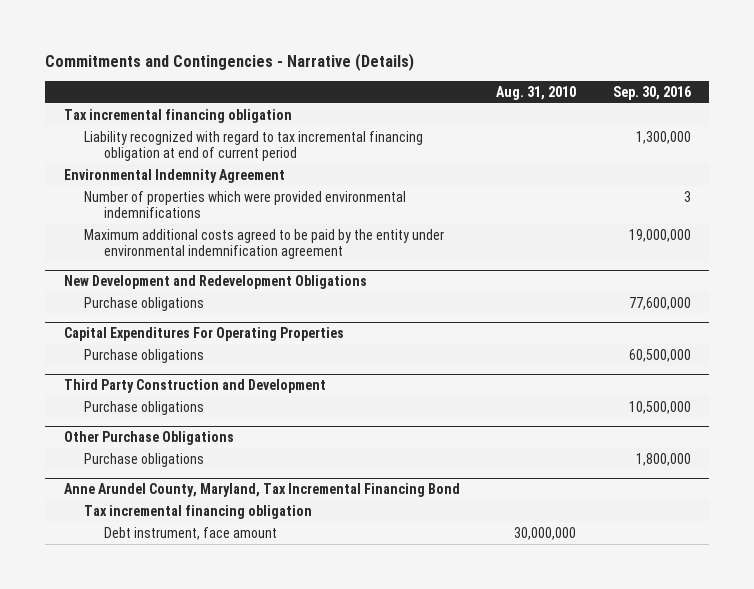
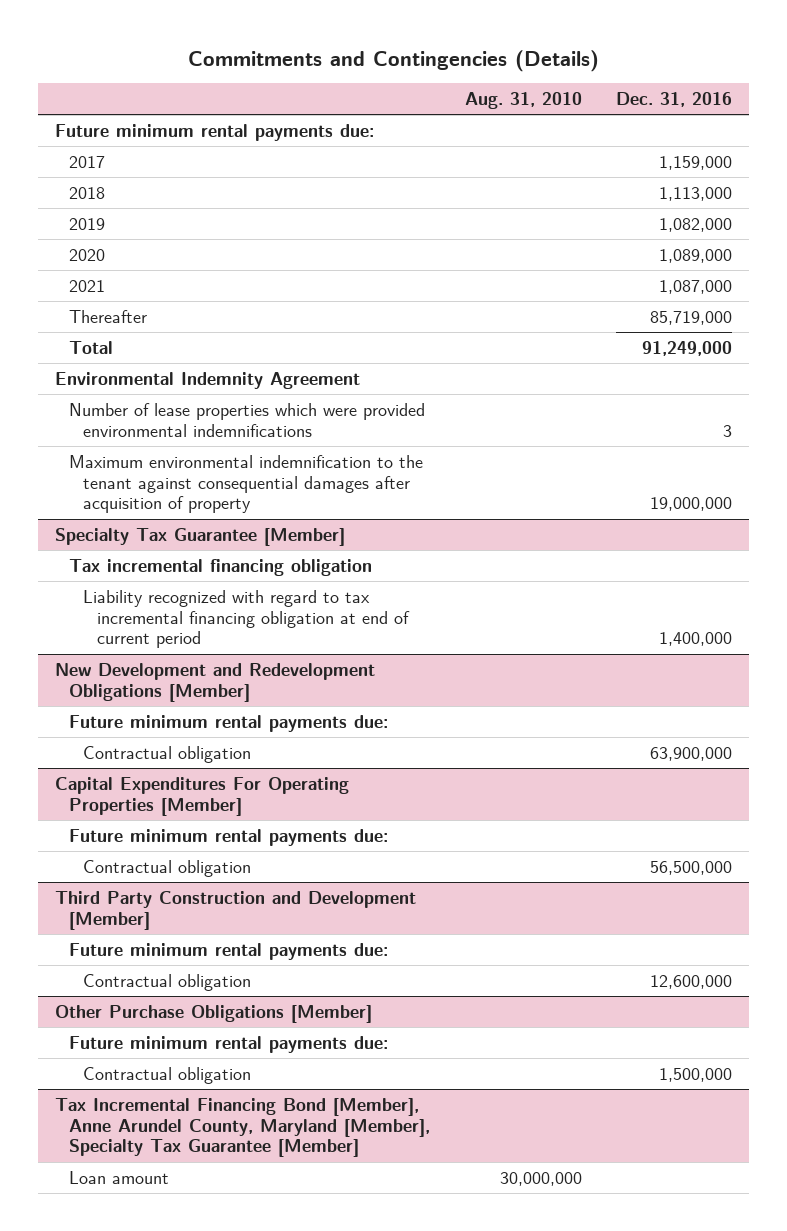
[45,52,415,71] Commitments and Contingencies - Narrative (Details) -> [187,49,599,72] Commitments and Contingencies (Details)
[612,85,691,100] Sep. 30, 2016 -> none
none -> [616,92,733,108] Dec. 31, 2016
[63,108,292,123] Tax incremental financing obligation -> none
[83,130,423,162] Liability recognized with regard to tax incremental financing obligation at end of current period -> none
none -> [54,123,374,141] Future minimum rental payments due:
none -> [69,155,106,168] 2017
none -> [69,186,106,199] 2018
none -> [69,217,106,230] 2019
none -> [69,248,106,261] 2020
none -> [69,279,106,292] 2021
none -> [69,309,148,323] Thereafter
none -> [69,340,114,354] Total
[83,504,312,519] Tax incremental financing obligation -> none
[83,190,406,219] Number of properties which were provided environmental indemnifications -> [69,402,426,437] Number of lease properties which were provided environmental indemnifications
[83,228,444,260] Maximum additional costs agreed to be paid by the entity under environmental indemnification agreement -> [69,454,424,514] Maximum environmental indemnification to the tenant against consequential damages after acquisition of property
none -> [54,527,345,546] Specialty Tax Guarantee [Member]
none -> [69,558,373,576] Tax incremental financing obligation
none -> [83,589,411,649] Liability recognized with regard to tax incremental financing obligation at end of current period
[63,275,367,290] New Development and Redevelopment Obligations -> [54,662,375,702] New Development and Redevelopment Obligations [Member]
none -> [69,714,389,732] Future minimum rental payments due:
[83,296,204,311] Purchase obligations -> [83,745,252,763] Contractual obligation
[63,327,344,342] Capital Expenditures For Operating Properties -> [54,776,349,816] Capital Expenditures For Operating Properties [Member]
none -> [69,828,389,846] Future minimum rental payments due:
[83,348,204,363] Purchase obligations -> [83,859,252,877] Contractual obligation
[63,379,326,394] Third Party Construction and Development -> [54,890,416,930] Third Party Construction and Development [Member]
none -> [69,942,389,960] Future minimum rental payments due:
[83,400,204,415] Purchase obligations -> [83,973,252,991] Contractual obligation
[63,431,234,446] Other Purchase Obligations -> [54,1004,372,1023] Other Purchase Obligations [Member]
none -> [69,1035,389,1053] Future minimum rental payments due:
[83,452,204,467] Purchase obligations -> [83,1066,252,1084] Contractual obligation
[63,483,460,498] Anne Arundel County, Maryland, Tax Incremental Financing Bond -> [54,1097,431,1158] Tax Incremental Financing Bond [Member], Anne Arundel County, Maryland [Member], Specialty Tax Guarantee [Member]
[104,526,278,540] Debt instrument, face amount -> [69,1170,170,1184] Loan amount

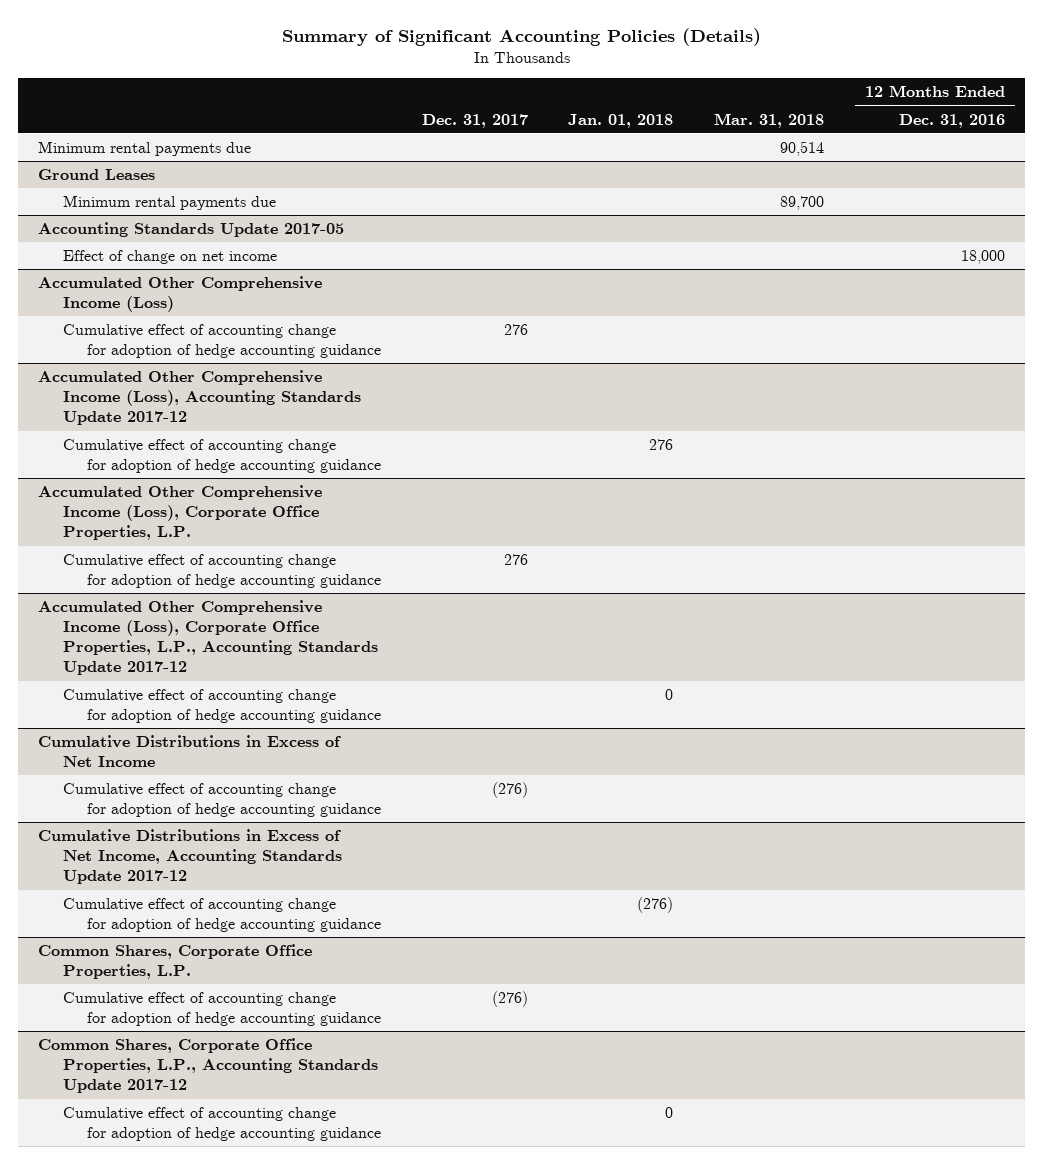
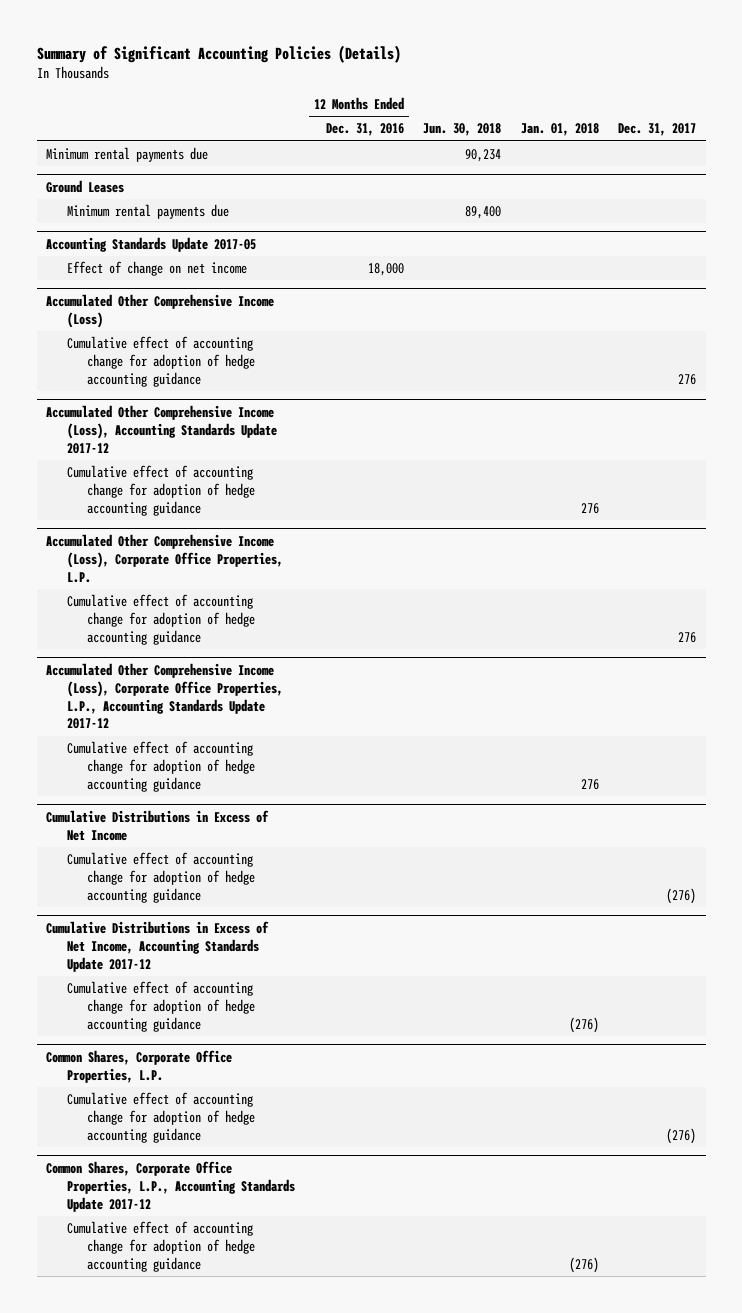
[714,112,825,128] Mar. 31, 2018 -> none
none -> [423,123,502,137] Jun. 30, 2018
[665,688,674,700] 0 -> [580,778,599,790] 276
[665,1106,674,1118] 0 -> [568,1256,599,1273] (276)

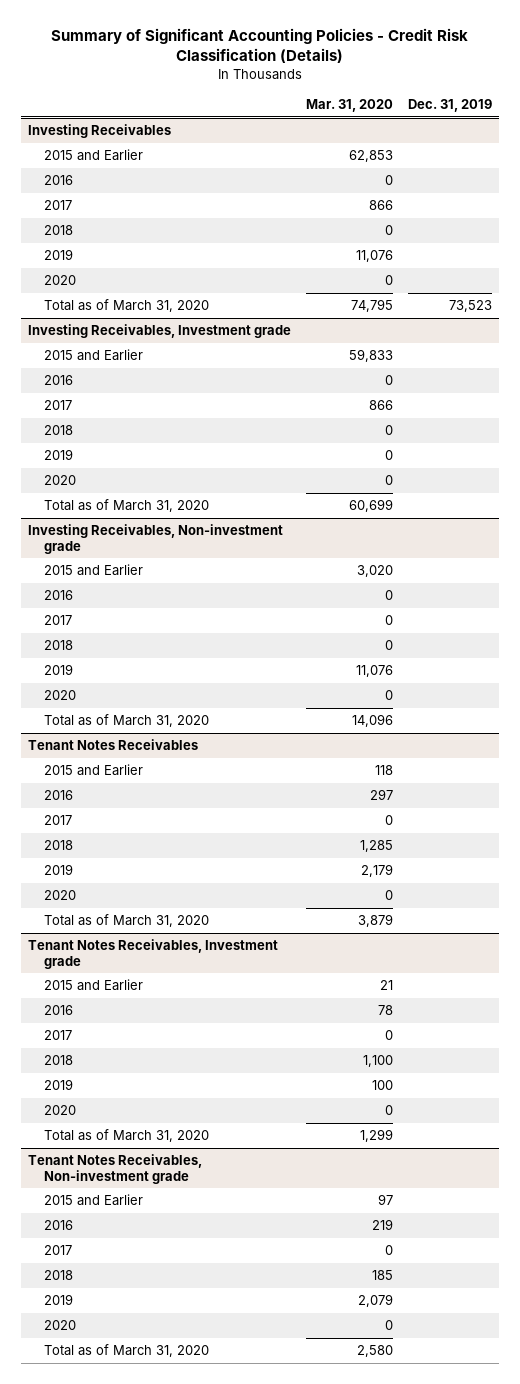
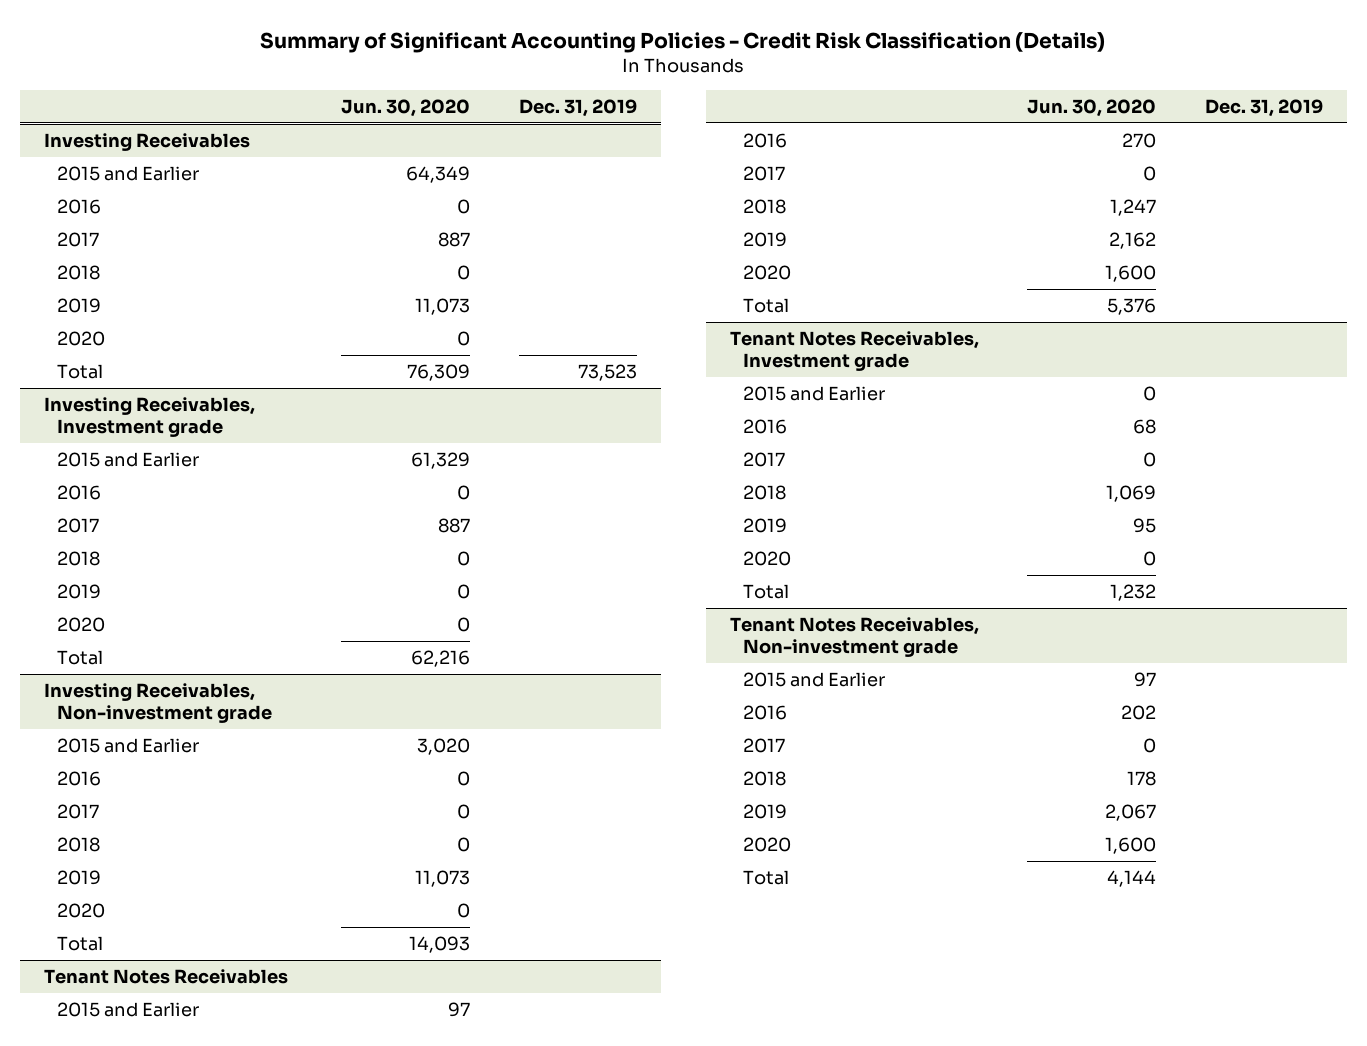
[305,99,393,113] Mar. 31, 2020 -> none
none -> [341,99,471,118] Jun. 30, 2020
[43,299,209,313] Total as of March 31, 2020 -> [56,364,103,380] Total
[43,499,209,513] Total as of March 31, 2020 -> [56,650,103,666] Total
[43,714,209,728] Total as of March 31, 2020 -> [56,936,103,952] Total
[43,914,209,928] Total as of March 31, 2020 -> [742,298,789,314] Total
[43,1129,209,1143] Total as of March 31, 2020 -> [742,584,789,600] Total
[43,1344,209,1358] Total as of March 31, 2020 -> [742,870,789,886] Total

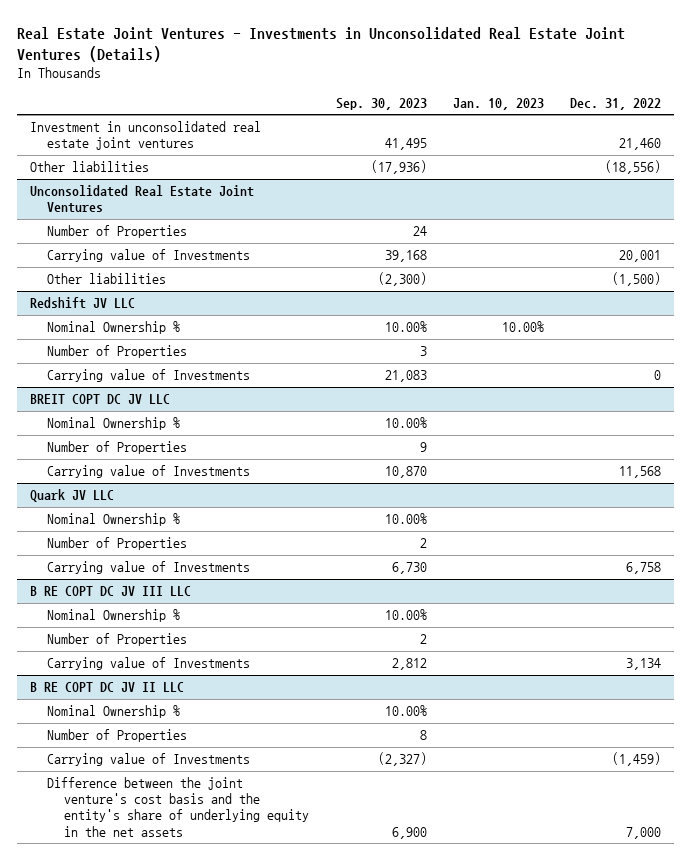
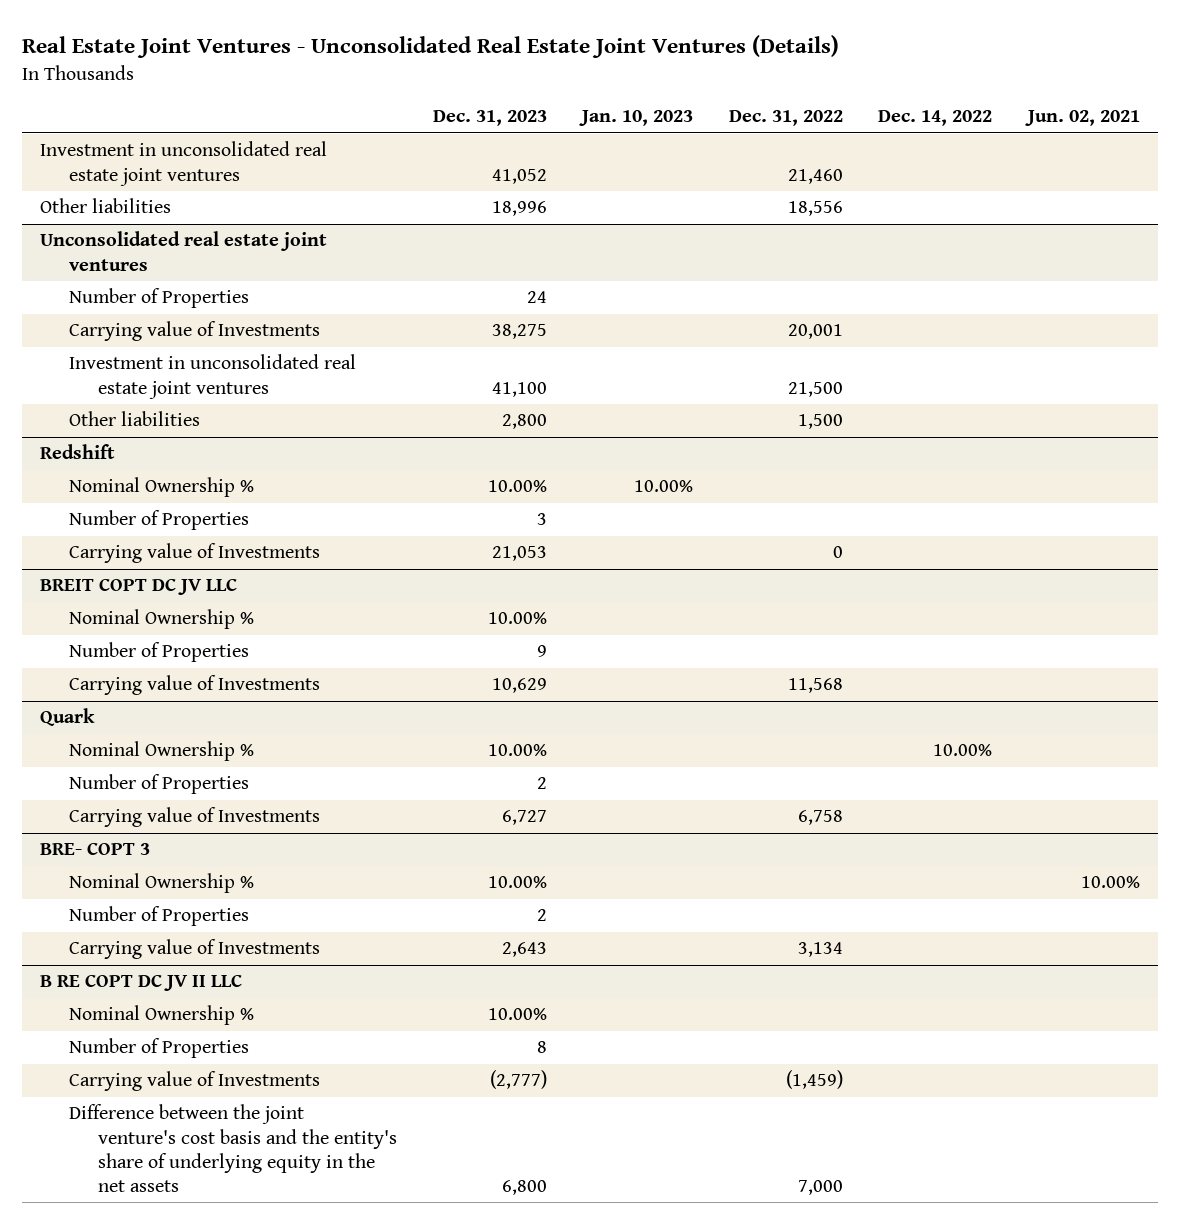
[16,26,625,62] Real Estate Joint Ventures - Investments in Unconsolidated Real Estate Joint Ventures (Details) -> [22,35,840,59] Real Estate Joint Ventures - Unconsolidated Real Estate Joint Ventures (Details)
[335,97,427,110] Sep. 30, 2023 -> none
none -> [432,110,547,127] Dec. 31, 2023
none -> [878,110,993,127] Dec. 14, 2022
none -> [1024,110,1140,127] Jun. 02, 2021
[604,160,661,175] (18,556) -> [787,201,843,217] 18,556
[29,185,254,214] Unconsolidated Real Estate Joint Ventures -> [40,231,328,271] Unconsolidated real estate joint ventures
none -> [69,354,357,399] Investment in unconsolidated real estate joint ventures
[611,272,661,287] (1,500) -> [797,414,843,430] 1,500
[29,297,135,310] Redshift JV LLC -> [40,444,116,460] Redshift
[29,489,114,503] Quark JV LLC -> [40,708,96,727] Quark
[29,586,191,597] B RE COPT DC JV III LLC -> [40,842,151,856] BRE- COPT 3

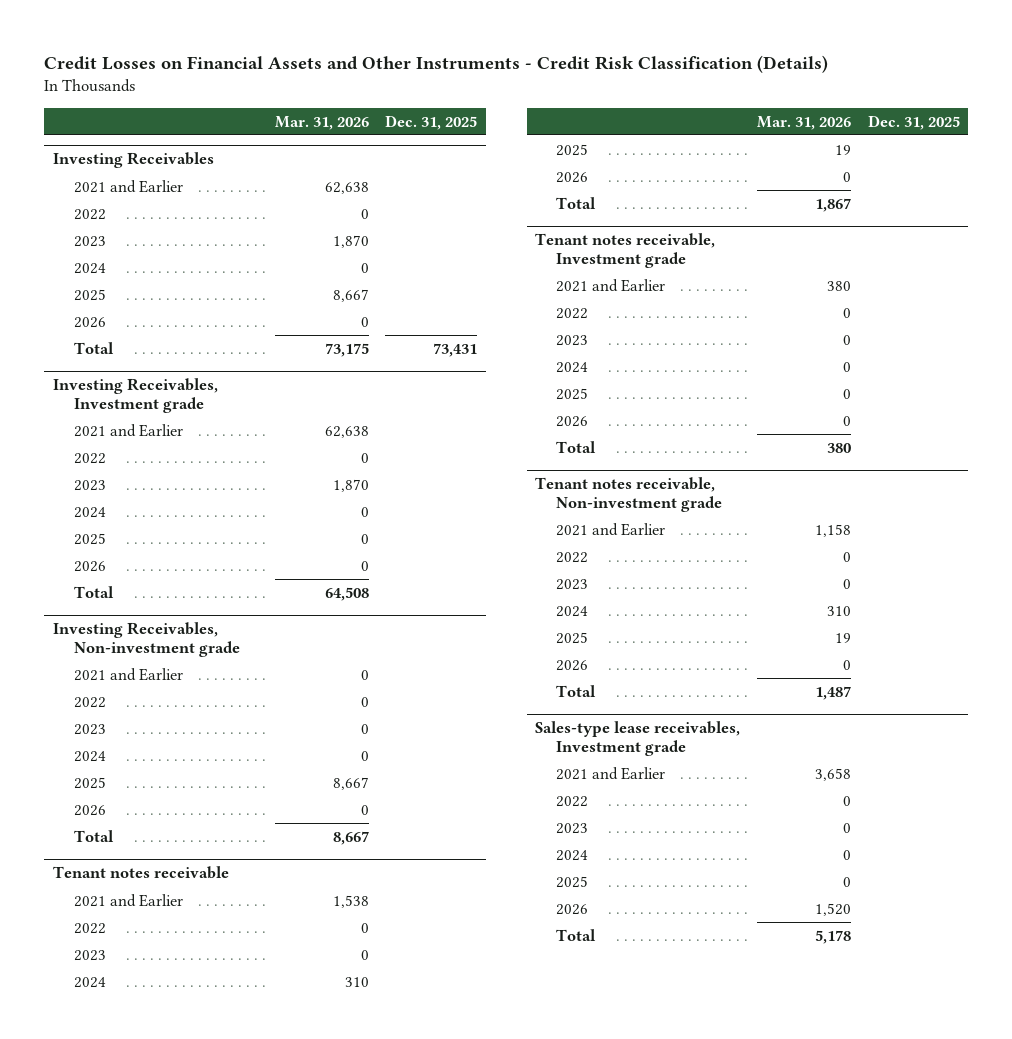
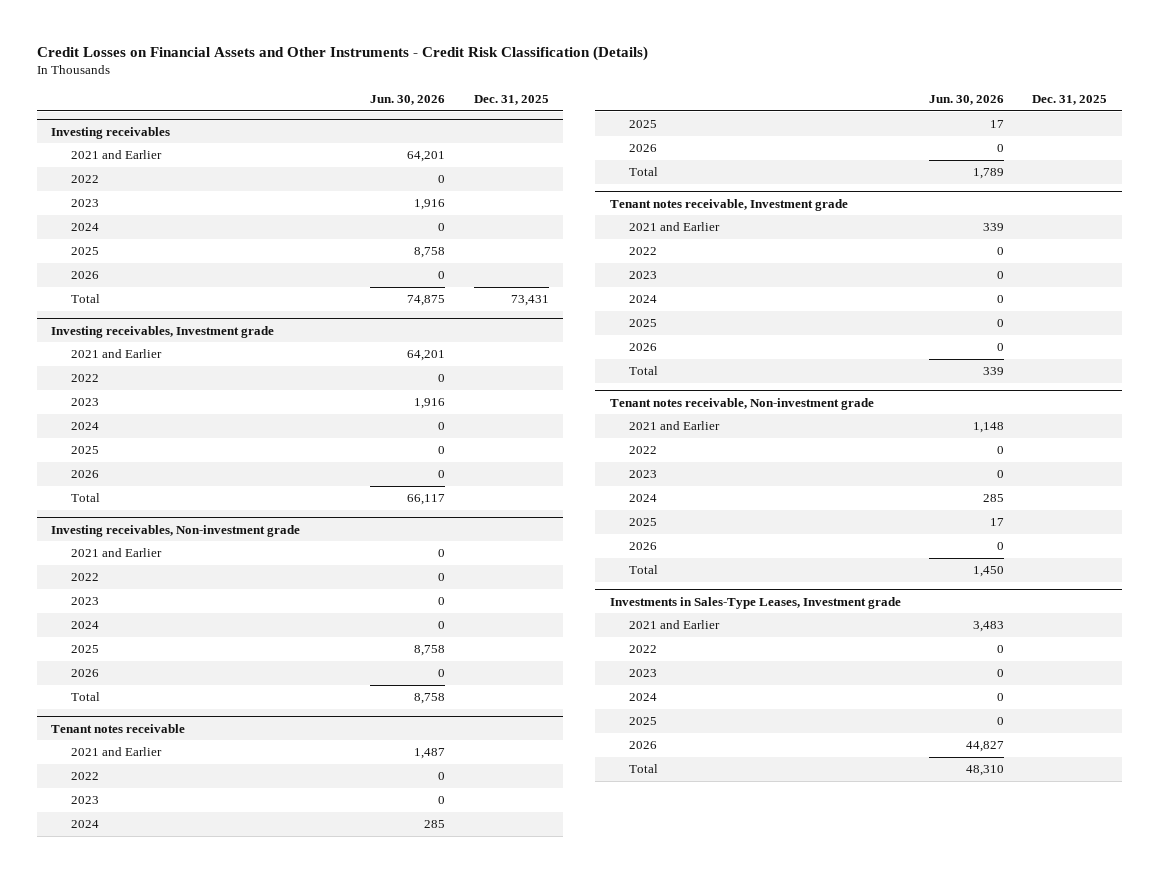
[274,115,369,130] Mar. 31, 2026 -> none
none -> [370,95,446,106] Jun. 30, 2026
[52,152,214,169] Investing Receivables -> [50,126,170,139] Investing receivables
[52,378,218,413] Investing Receivables, Investment grade -> [50,325,274,338] Investing receivables, Investment grade
[52,622,241,657] Investing Receivables, Non-investment grade -> [50,524,300,537] Investing receivables, Non-investment grade
[534,721,740,756] Sales-type lease receivables, Investment grade -> [609,596,901,609] Investments in Sales-Type Leases, Investment grade

